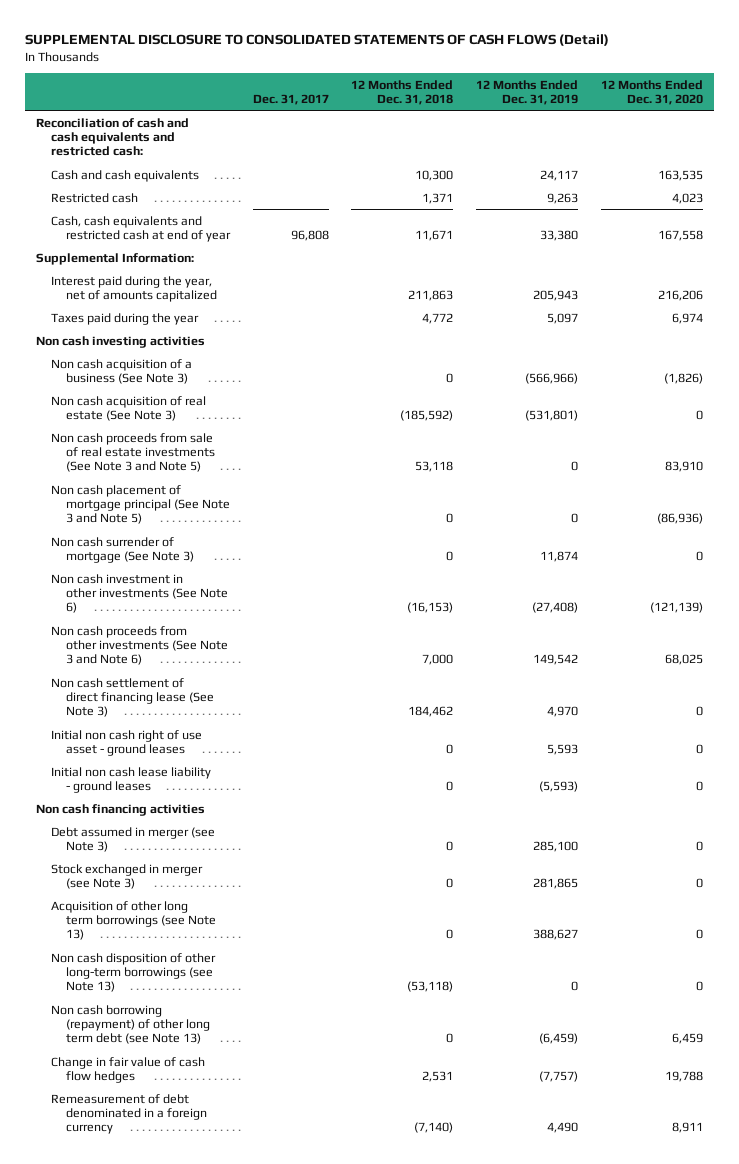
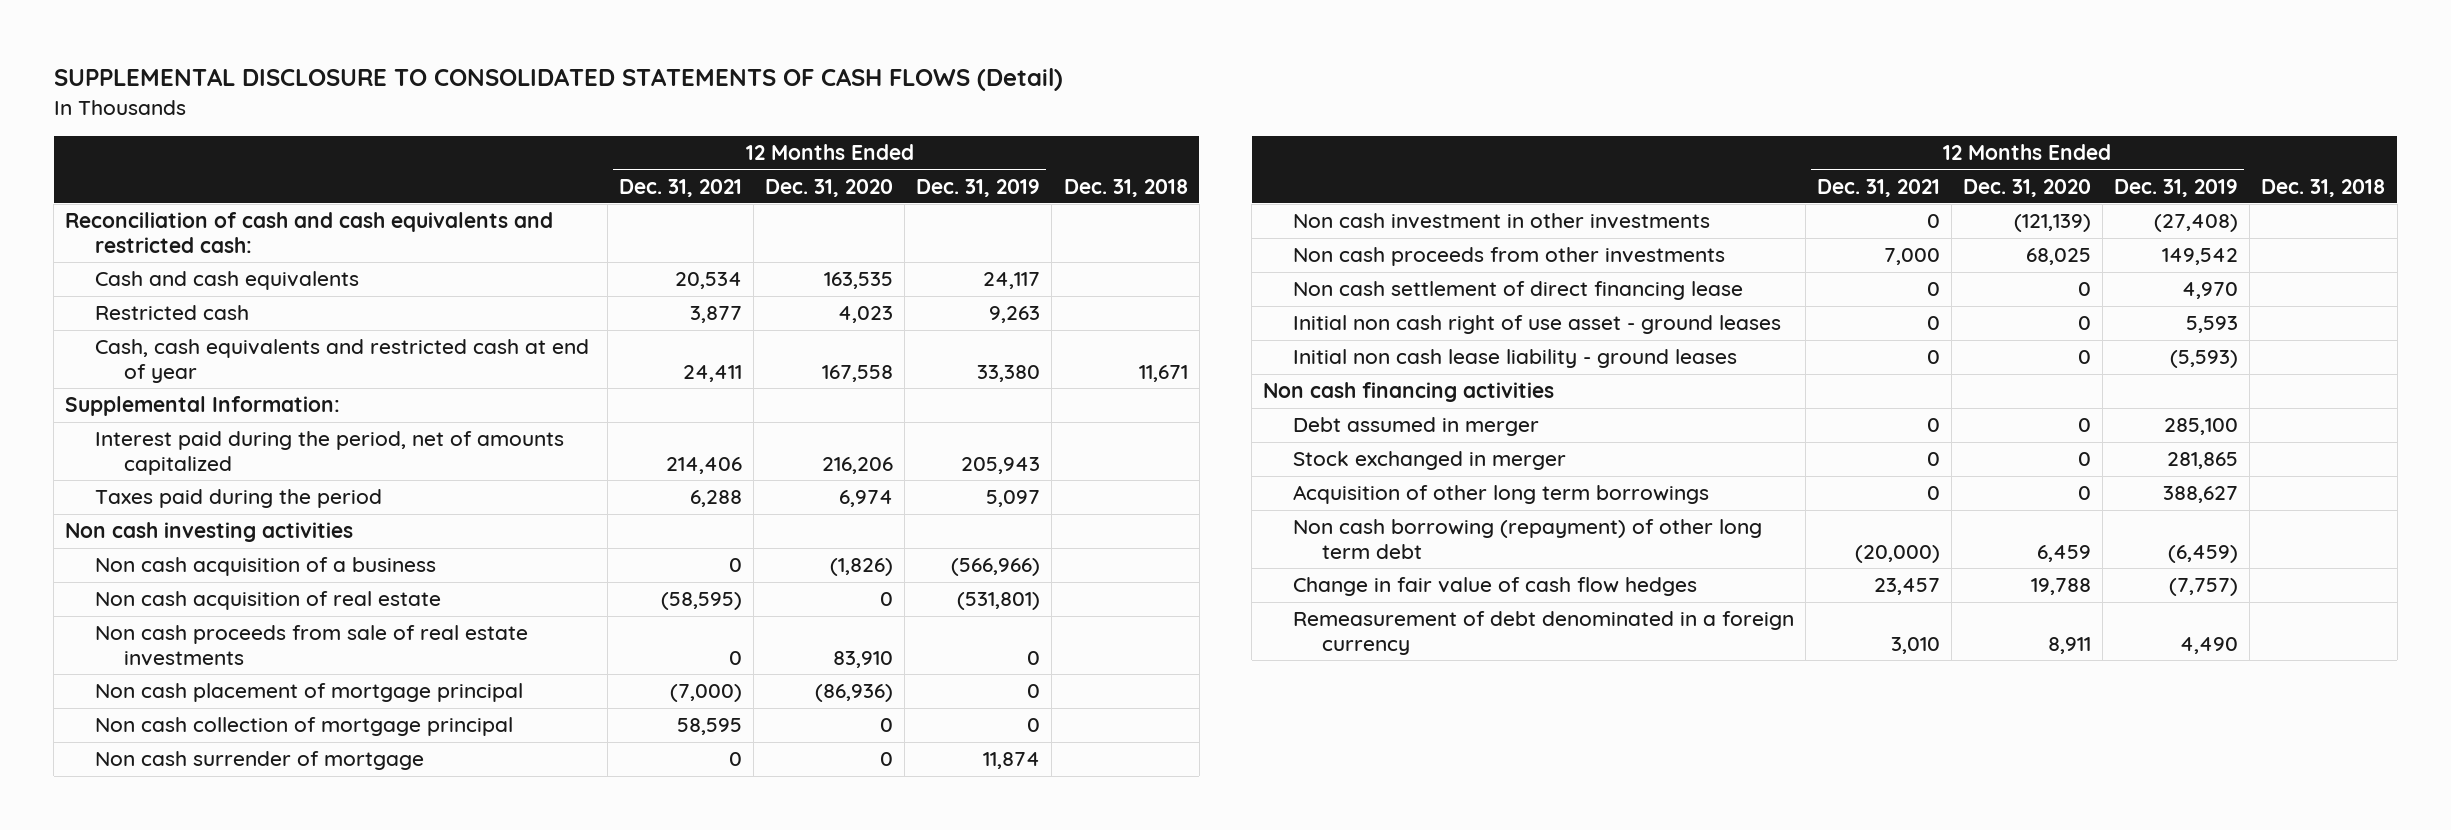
[252,93,329,105] Dec. 31, 2017 -> none
[351,79,454,105] 12 Months Ended Dec. 31, 2018 -> none
none -> [618,178,742,197] Dec. 31, 2021
none -> [1063,178,1188,197] Dec. 31, 2018
[51,275,217,302] Interest paid during the year, net of amounts capitalized -> [94,431,564,476] Interest paid during the period, net of amounts capitalized
[51,312,200,325] Taxes paid during the year -> [94,489,382,509] Taxes paid during the period
[51,358,193,384] Non cash acquisition of a business (See Note 3) -> [94,557,436,577] Non cash acquisition of a business
[51,395,207,421] Non cash acquisition of real estate (See Note 3) -> [94,591,441,611] Non cash acquisition of real estate
[51,432,215,473] Non cash proceeds from sale of real estate investments (See Note 3 and Note 5) -> [94,625,528,667] Non cash proceeds from sale of real estate investments
[51,484,230,525] Non cash placement of mortgage principal (See Note 3 and Note 5) -> [94,683,523,703] Non cash placement of mortgage principal
none -> [94,717,513,737] Non cash collection of mortgage principal
[51,536,194,563] Non cash surrender of mortgage (See Note 3) -> [94,751,424,771] Non cash surrender of mortgage
[51,573,228,614] Non cash investment in other investments (See Note 6) -> [1292,213,1710,230] Non cash investment in other investments
[51,625,228,666] Non cash proceeds from other investments (See Note 3 and Note 6) -> [1292,247,1725,267] Non cash proceeds from other investments
[51,677,214,718] Non cash settlement of direct financing lease (See Note 3) -> [1292,281,1743,301] Non cash settlement of direct financing lease
[51,952,217,993] Non cash disposition of other long-term borrowings (see Note 13) -> none
[51,826,216,852] Debt assumed in merger (see Note 3) -> [1292,417,1539,437] Debt assumed in merger
[51,863,204,889] Stock exchanged in merger (see Note 3) -> [1292,451,1566,471] Stock exchanged in merger
[51,900,216,941] Acquisition of other long term borrowings (see Note 13) -> [1292,485,1709,505] Acquisition of other long term borrowings
[51,1004,210,1045] Non cash borrowing (repayment) of other long term debt (see Note 13) -> [1292,519,1762,560] Non cash borrowing (repayment) of other long term debt

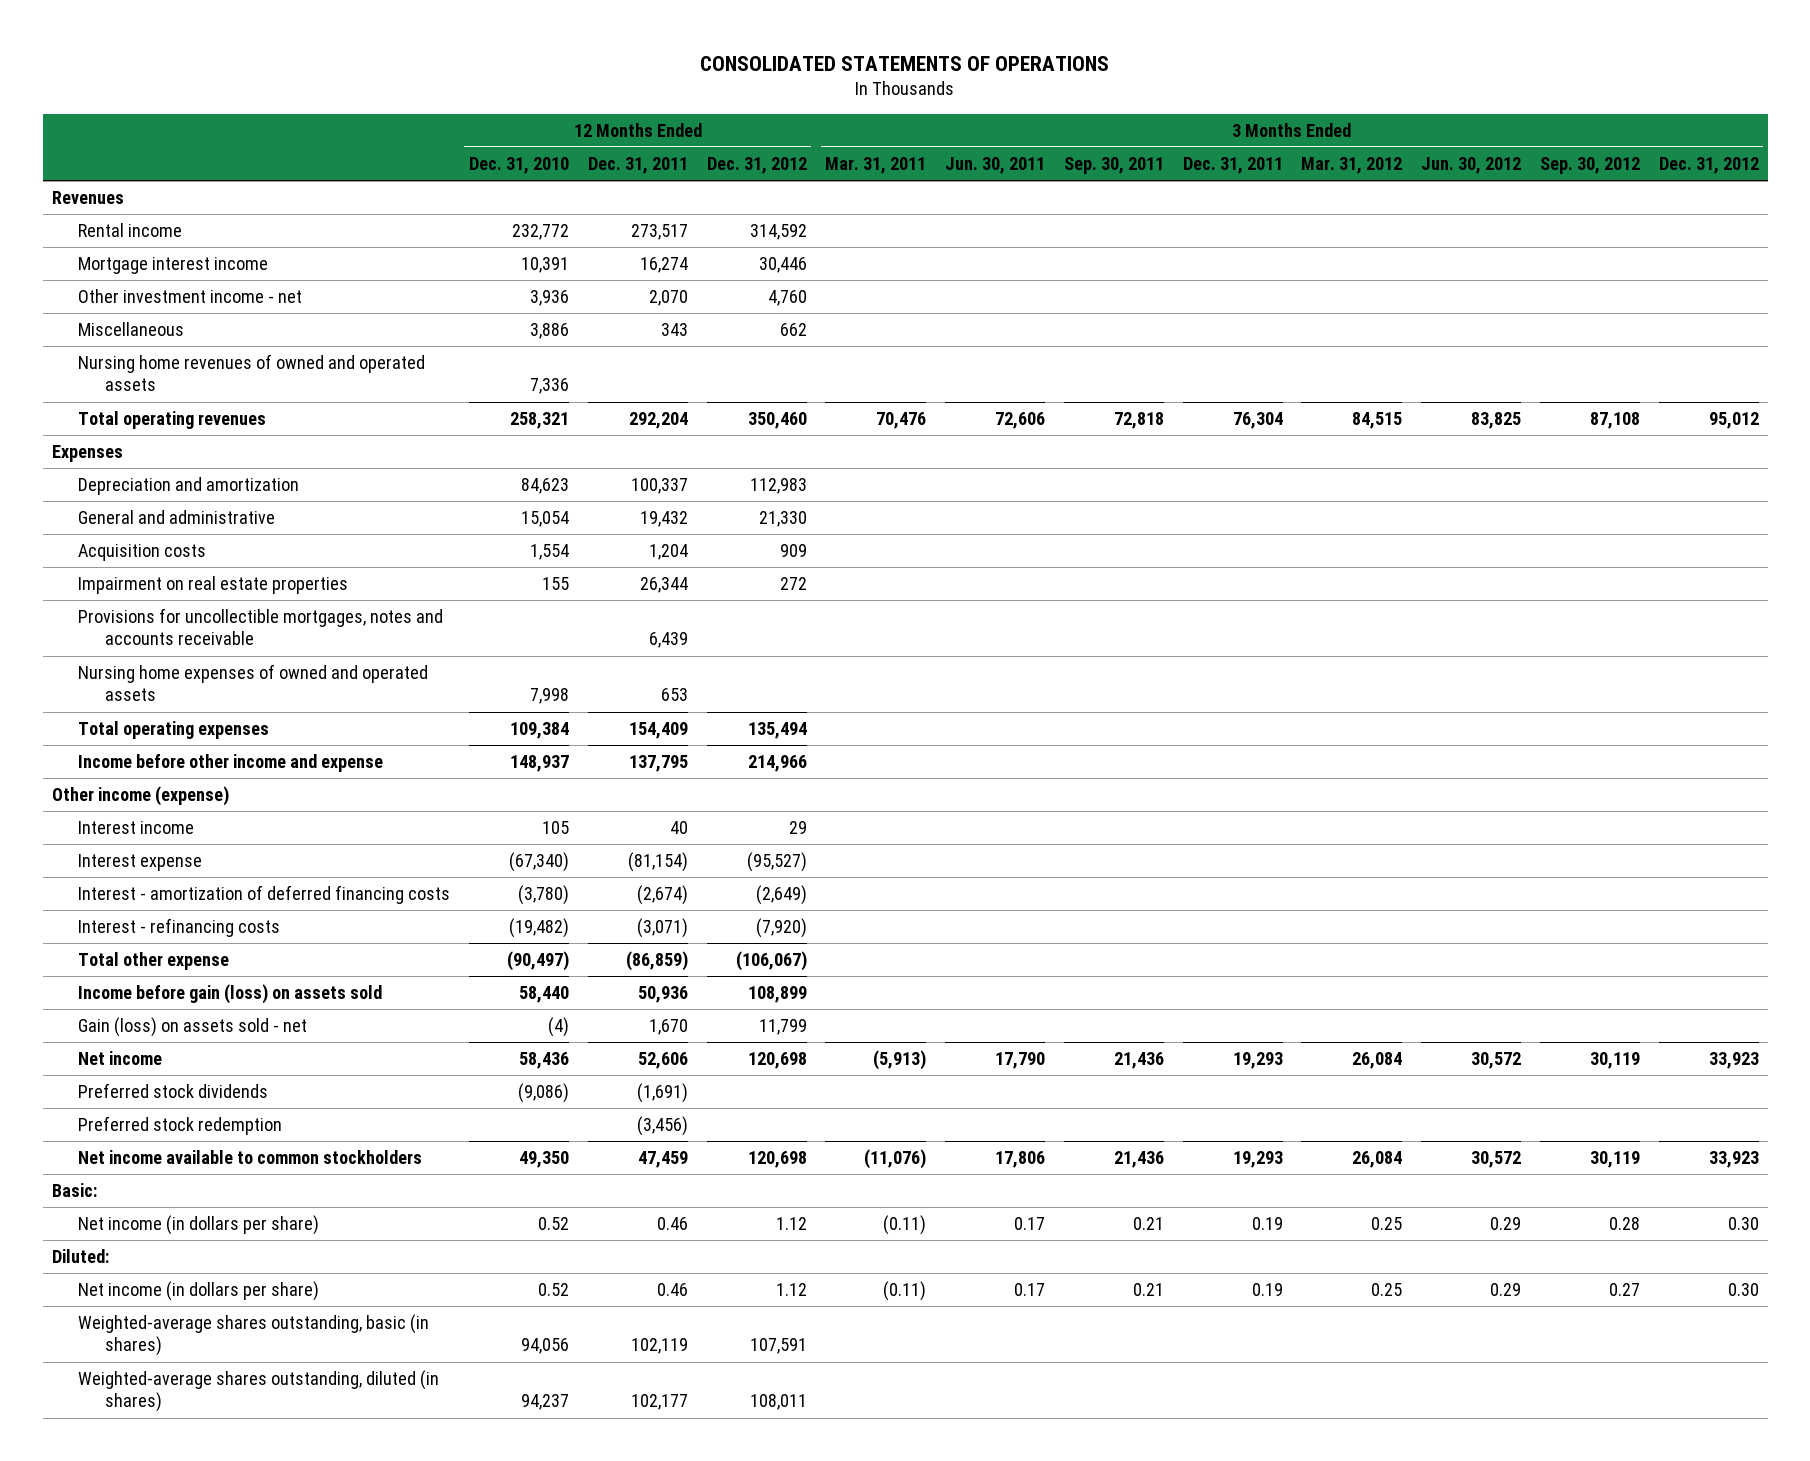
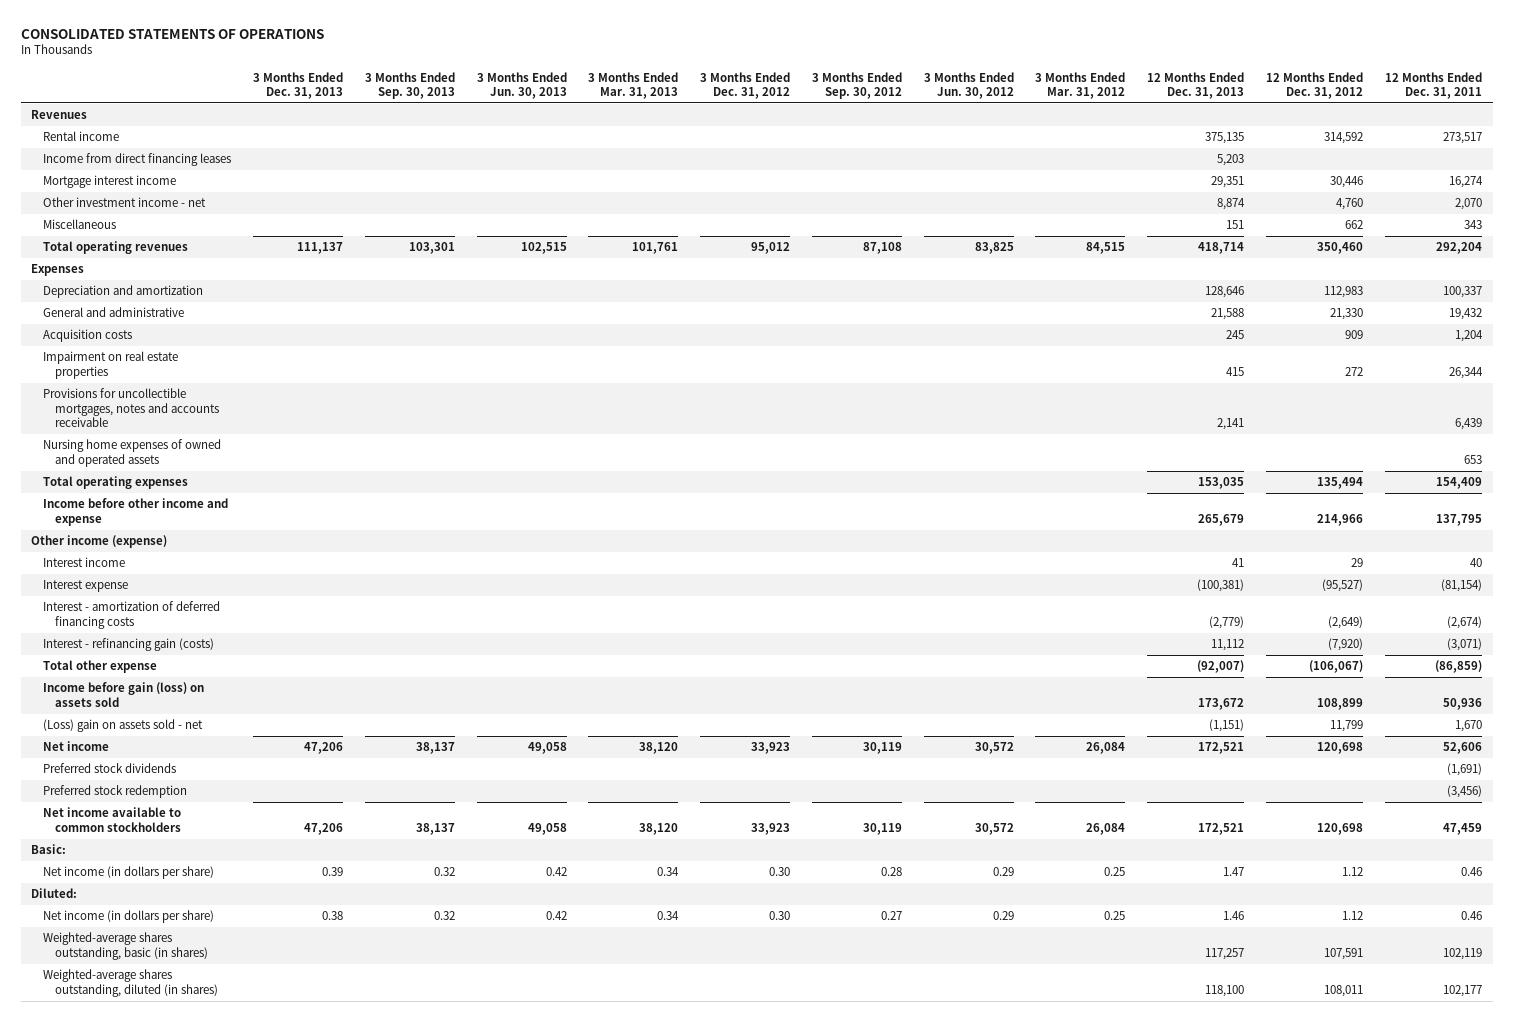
[469,156,570,174] Dec. 31, 2010 -> none
[825,156,927,174] Mar. 31, 2011 -> none
[945,156,1046,174] Jun. 30, 2011 -> none
[1063,156,1164,174] Sep. 30, 2011 -> none
[1182,156,1283,174] Dec. 31, 2011 -> none
none -> [253,71,344,100] 3 Months Ended Dec. 31, 2013
none -> [364,71,455,100] 3 Months Ended Sep. 30, 2013
none -> [476,71,567,100] 3 Months Ended Jun. 30, 2013
none -> [588,71,679,100] 3 Months Ended Mar. 31, 2013
none -> [1147,71,1245,100] 12 Months Ended Dec. 31, 2013
none -> [43,153,232,167] Income from direct financing leases
[78,354,426,392] Nursing home revenues of owned and operated assets -> none
[78,918,281,938] Interest - refinancing costs -> [43,638,215,652] Interest - refinancing gain (costs)
[78,1017,308,1038] Gain (loss) on assets sold - net -> [43,719,204,733] (Loss) gain on assets sold - net

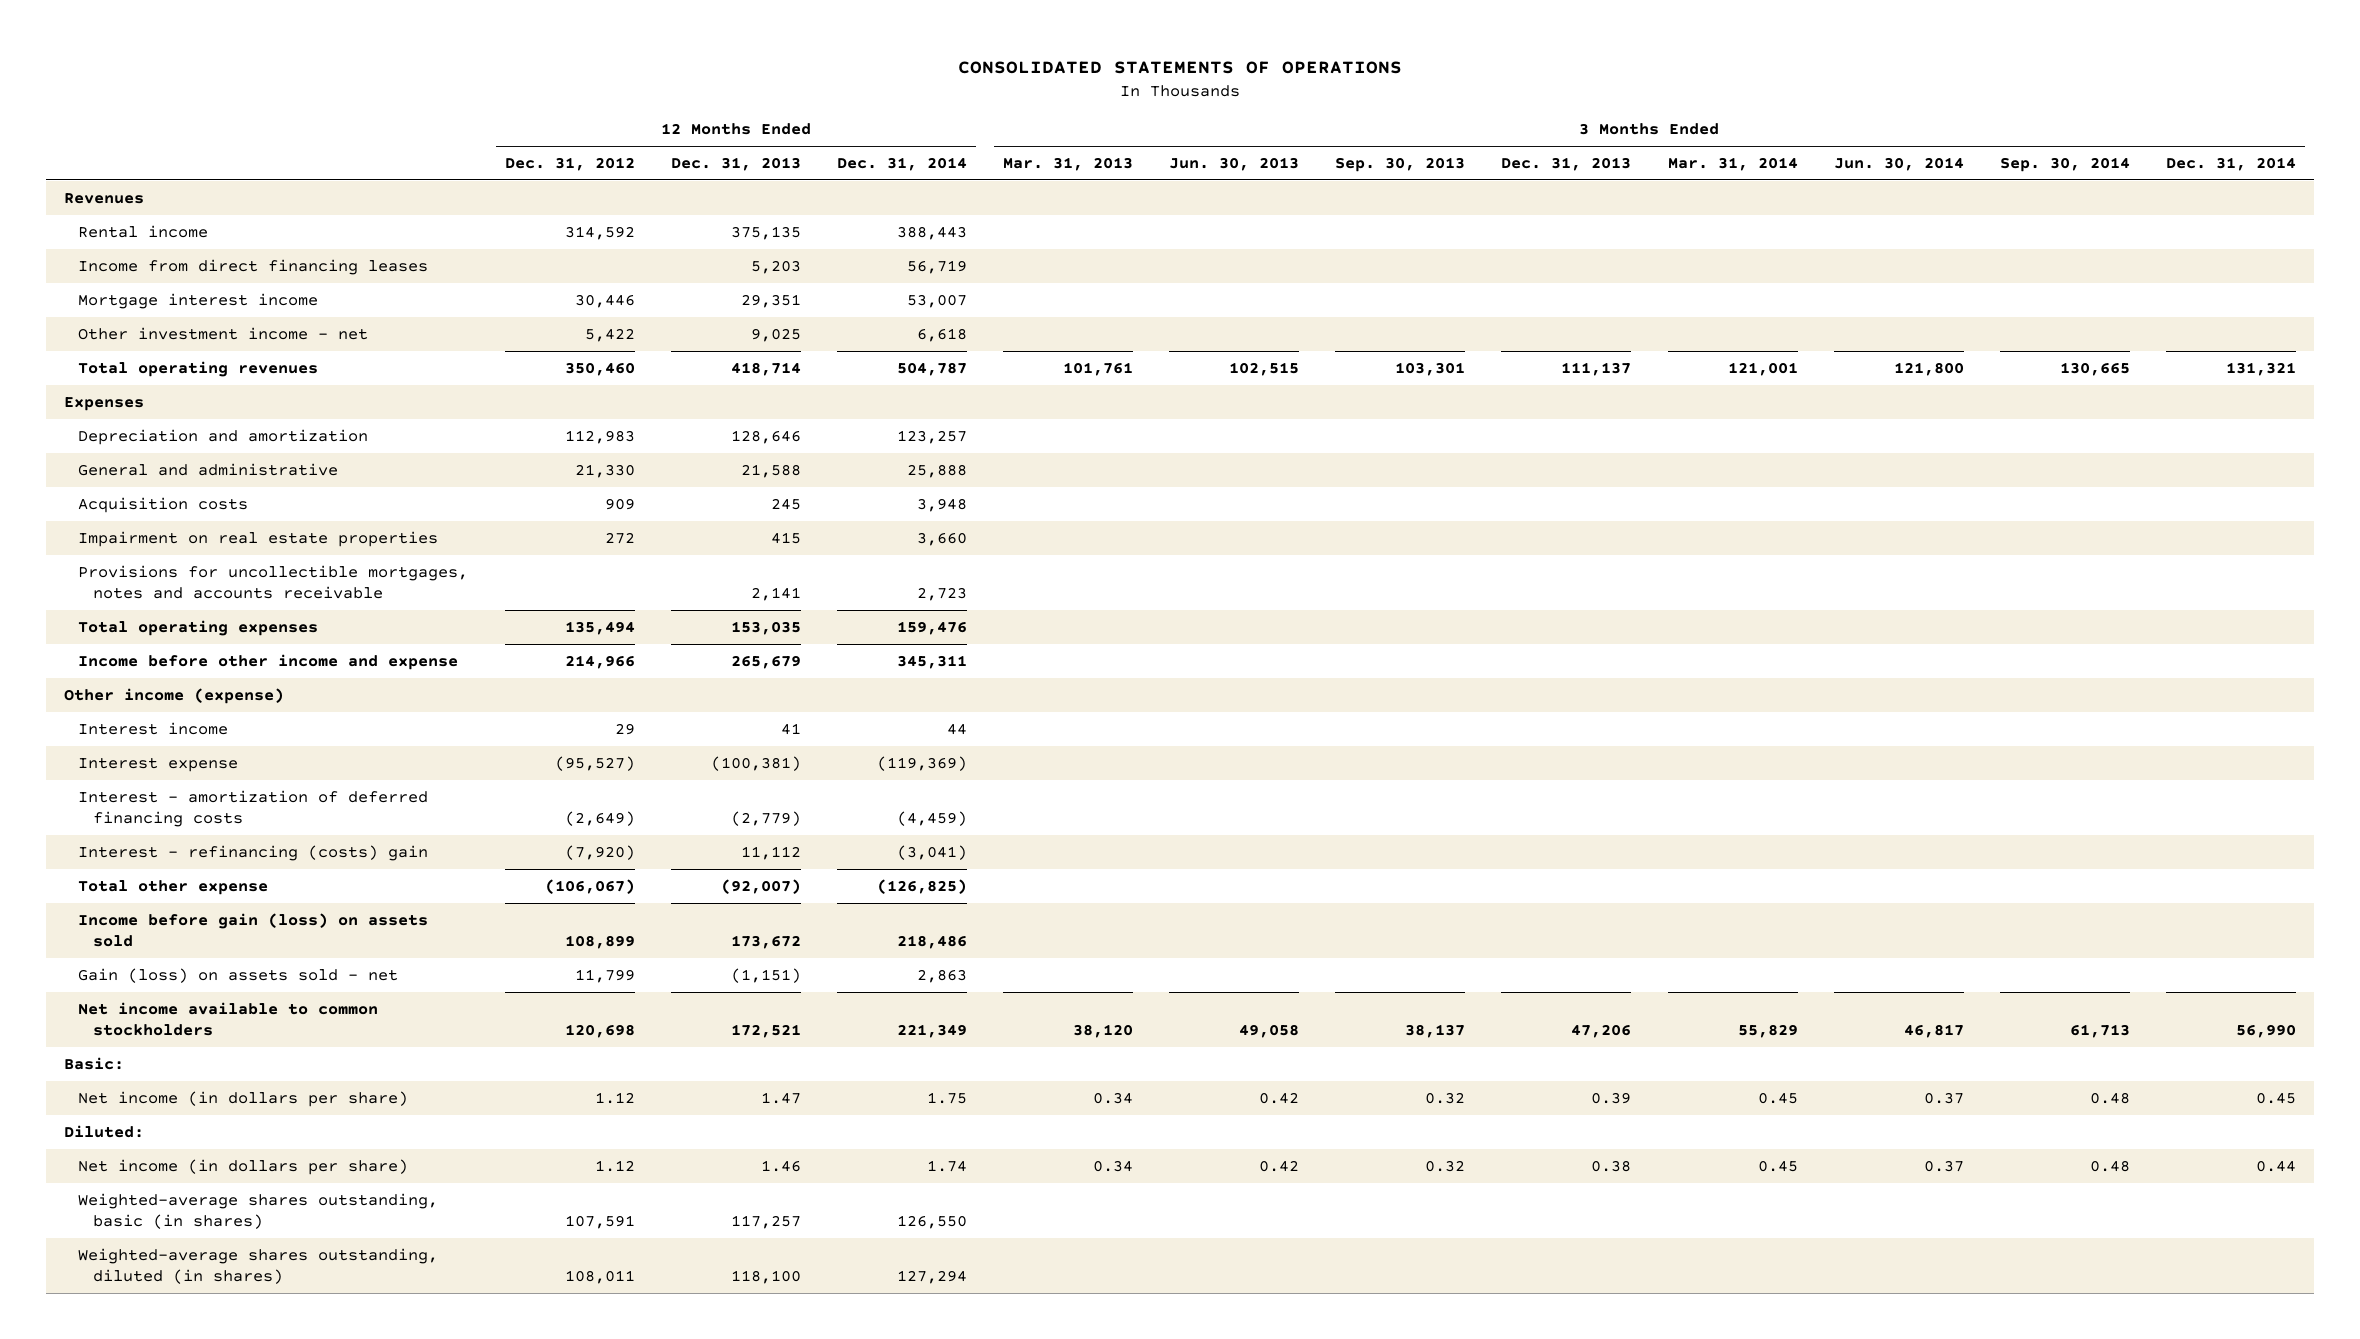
[700,71,791,100] 3 Months Ended Dec. 31, 2012 -> none
[811,71,902,100] 3 Months Ended Sep. 30, 2012 -> none
[923,71,1014,100] 3 Months Ended Jun. 30, 2012 -> none
[1035,71,1126,100] 3 Months Ended Mar. 31, 2012 -> none
[1384,71,1482,100] 12 Months Ended Dec. 31, 2011 -> none
none -> [836,156,967,171] Dec. 31, 2014
none -> [1667,156,1798,171] Mar. 31, 2014
none -> [1833,156,1964,171] Jun. 30, 2014
none -> [1999,156,2130,172] Sep. 30, 2014
none -> [2165,156,2296,171] Dec. 31, 2014
[43,219,117,230] Miscellaneous -> none
[1217,198,1246,211] 8,874 -> [750,327,801,342] 9,025
[1336,198,1364,211] 4,760 -> [584,327,635,342] 5,422
[43,439,222,467] Nursing home expenses of owned and operated assets -> none
[43,638,215,652] Interest - refinancing gain (costs) -> [78,844,429,861] Interest - refinancing (costs) gain
[43,741,110,752] Net income -> none
[43,763,177,774] Preferred stock dividends -> none
[43,785,188,799] Preferred stock redemption -> none
[43,719,204,733] (Loss) gain on assets sold - net -> [78,967,399,983] Gain (loss) on assets sold - net

